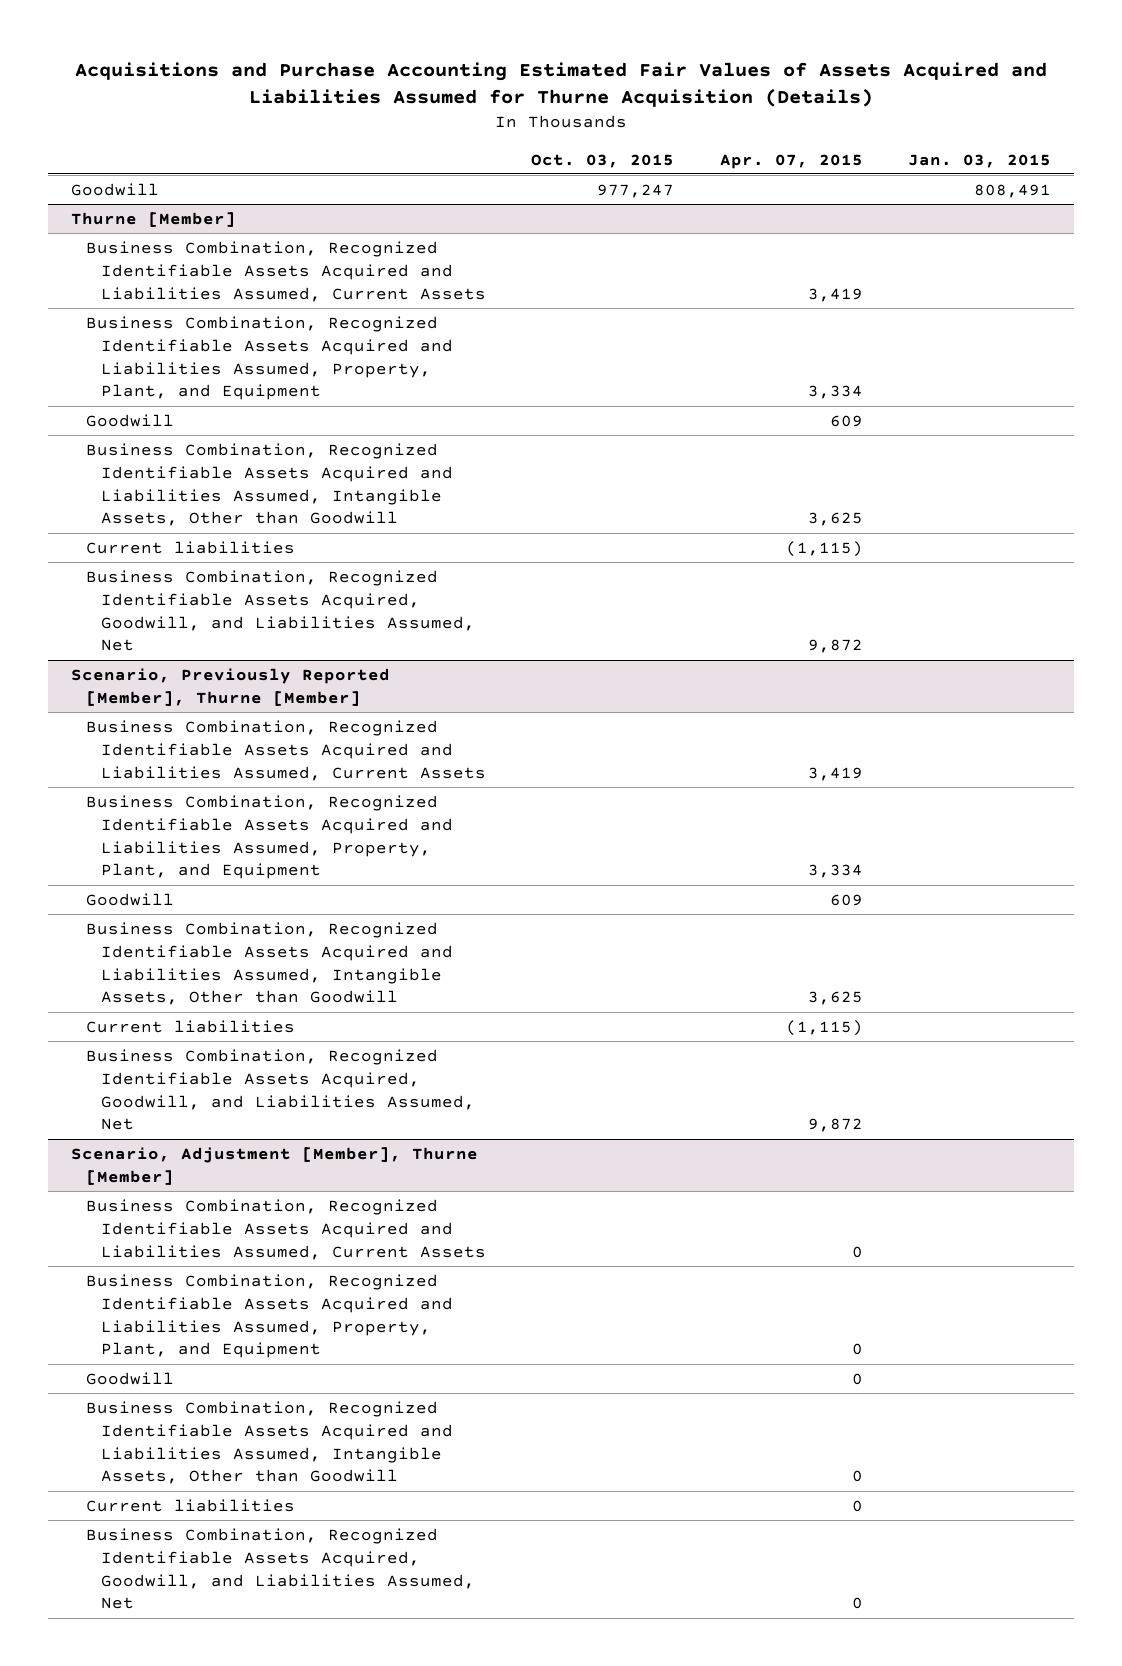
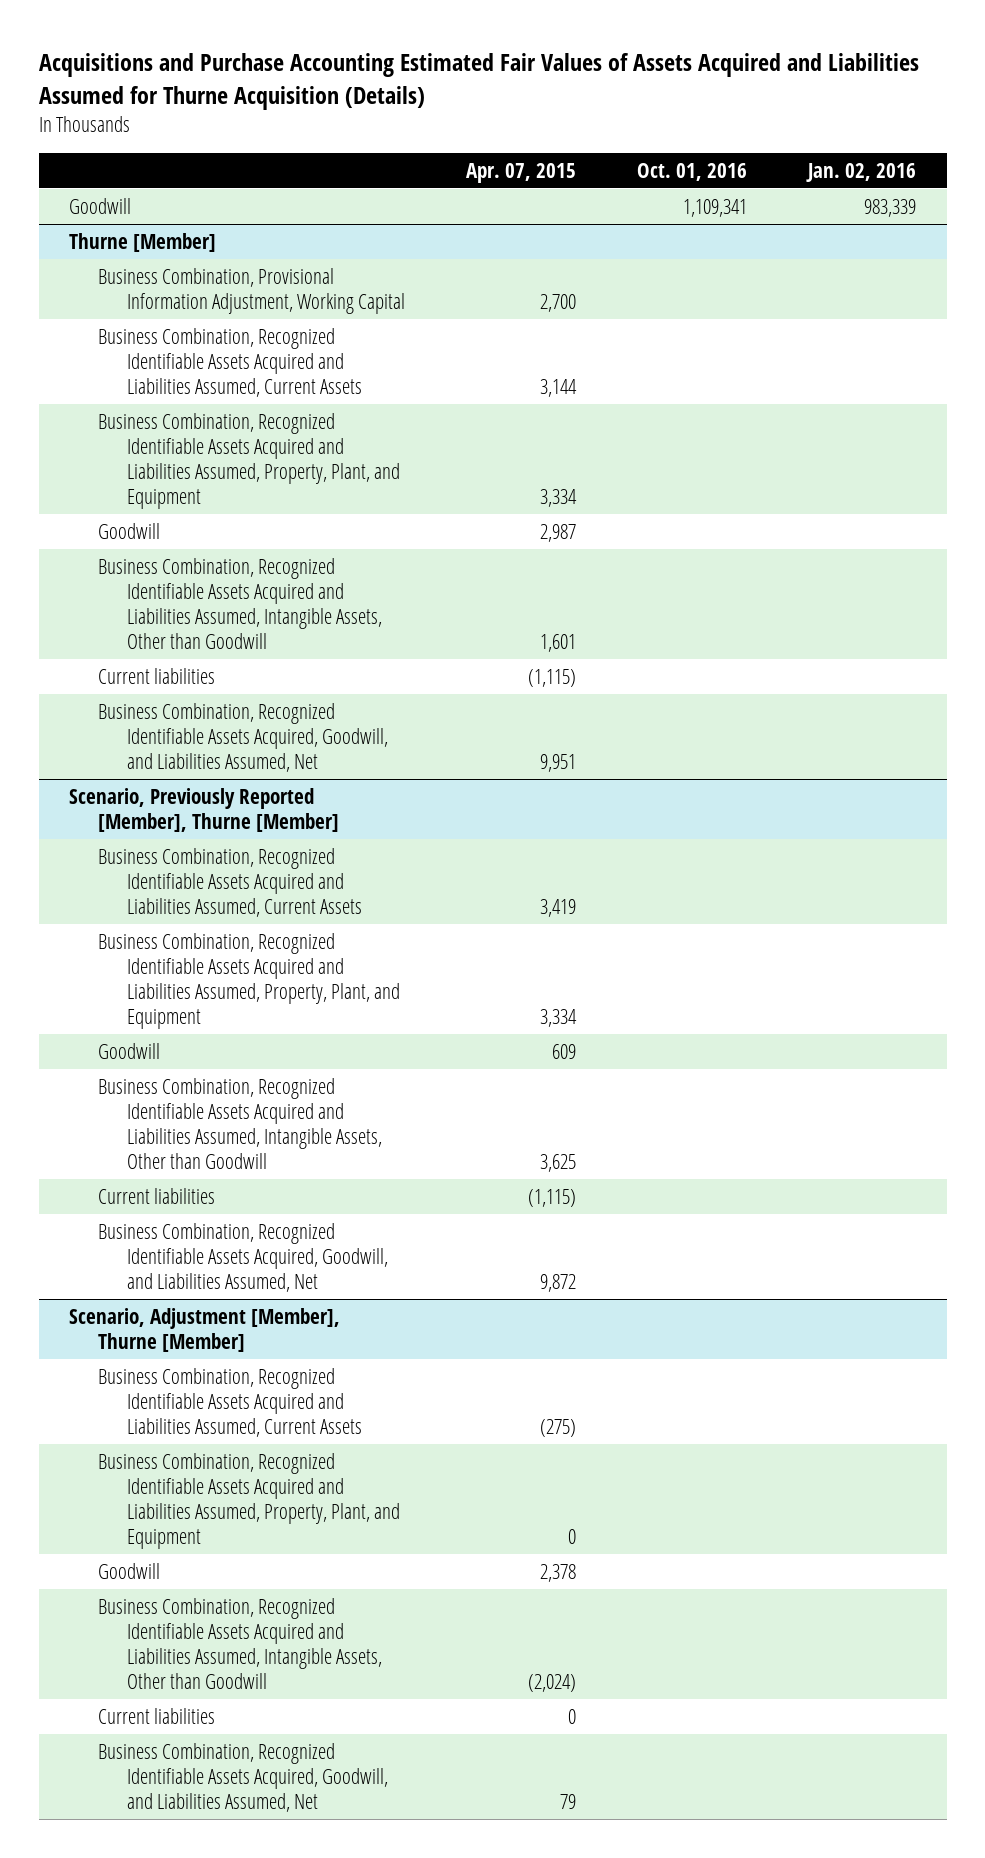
[531,153,675,168] Oct. 03, 2015 -> none
[908,153,1052,168] Jan. 03, 2015 -> none
none -> [636,162,747,181] Oct. 01, 2016
none -> [805,162,916,182] Jan. 02, 2016
none -> [97,267,405,314] Business Combination, Provisional Information Adjustment, Working Capital
[807,287,863,302] 3,419 -> [539,379,577,398] 3,144
[829,414,863,427] 609 -> [539,523,576,542] 2,987
[807,512,863,527] 3,625 -> [539,634,576,653] 1,601
[807,639,863,654] 9,872 -> [539,754,576,773] 9,951
[851,1245,863,1258] 0 -> [539,1419,576,1438] (275)
[851,1372,863,1385] 0 -> [539,1563,576,1582] 2,378
[851,1470,863,1483] 0 -> [527,1674,576,1693] (2,024)
[851,1597,863,1610] 0 -> [559,1794,576,1810] 79

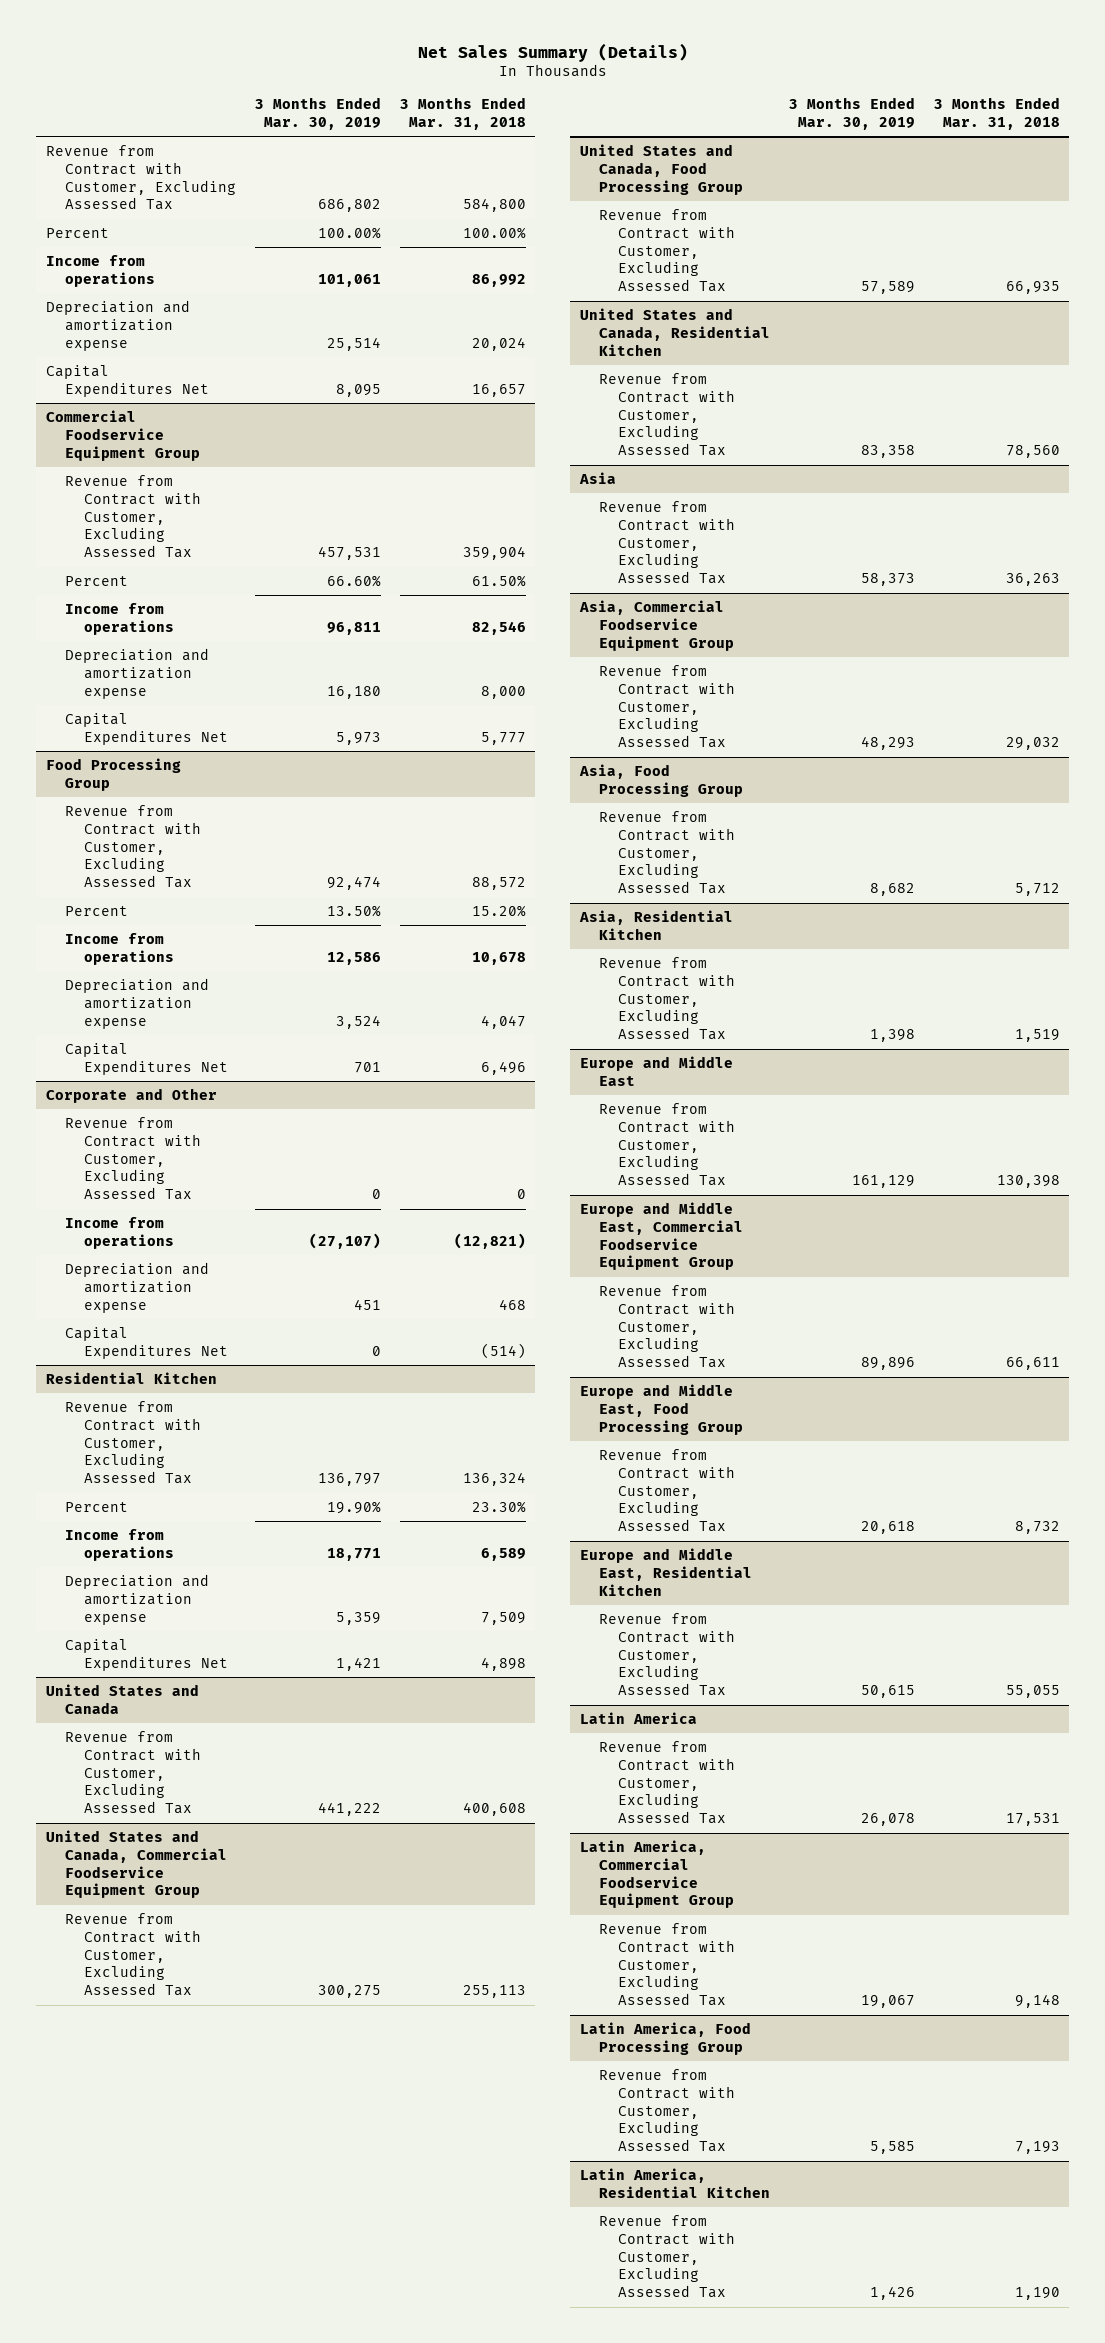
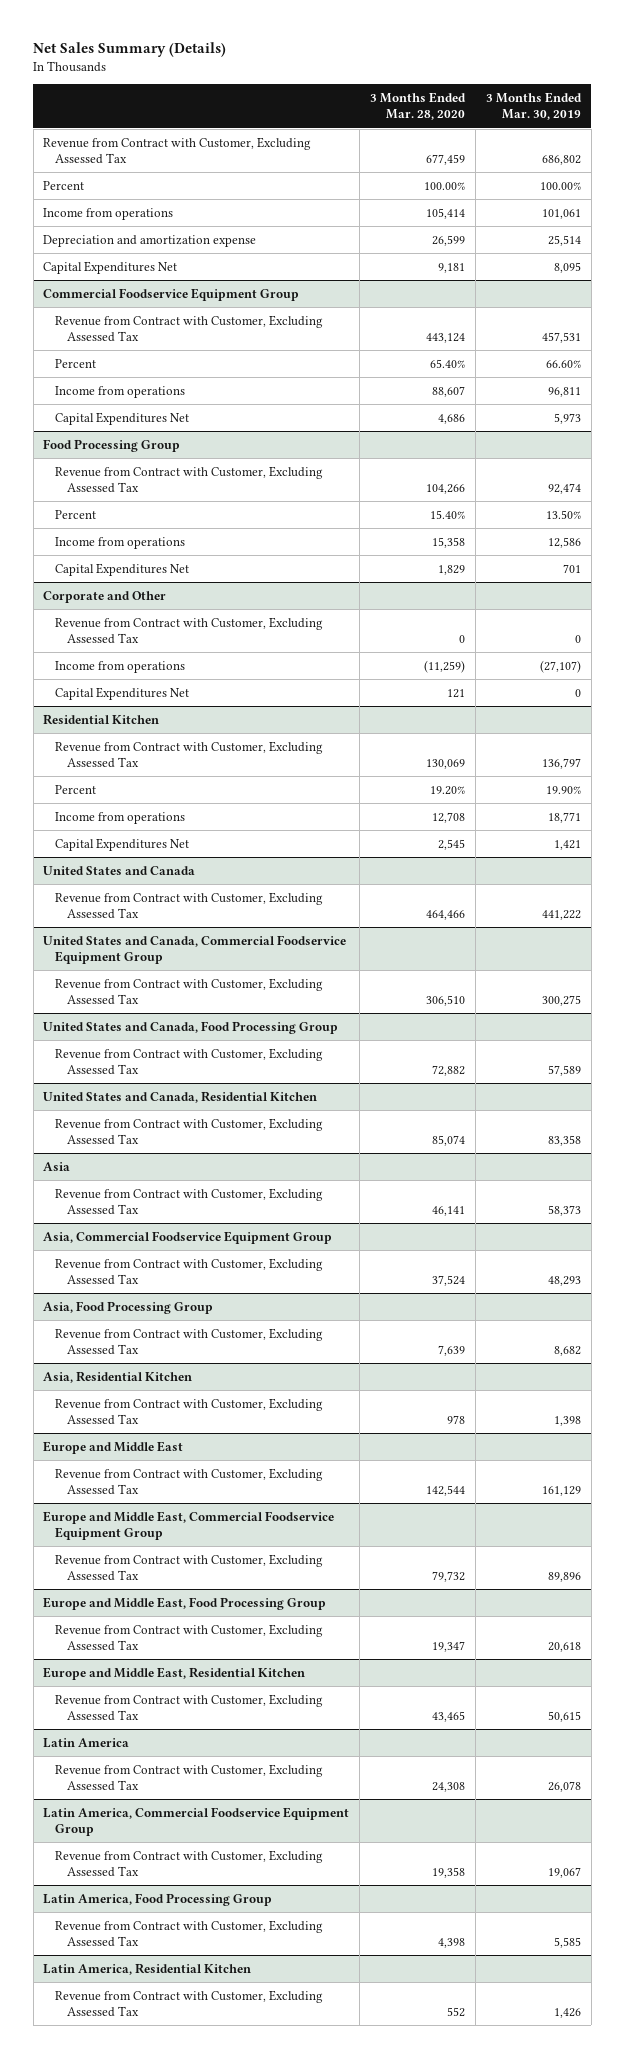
[399,97,526,130] 3 Months Ended Mar. 31, 2018 -> none
none -> [370,91,467,121] 3 Months Ended Mar. 28, 2020
[64,648,209,699] Depreciation and amortization expense -> none
[64,978,209,1029] Depreciation and amortization expense -> none
[64,1262,209,1313] Depreciation and amortization expense -> none
[64,1574,209,1625] Depreciation and amortization expense -> none

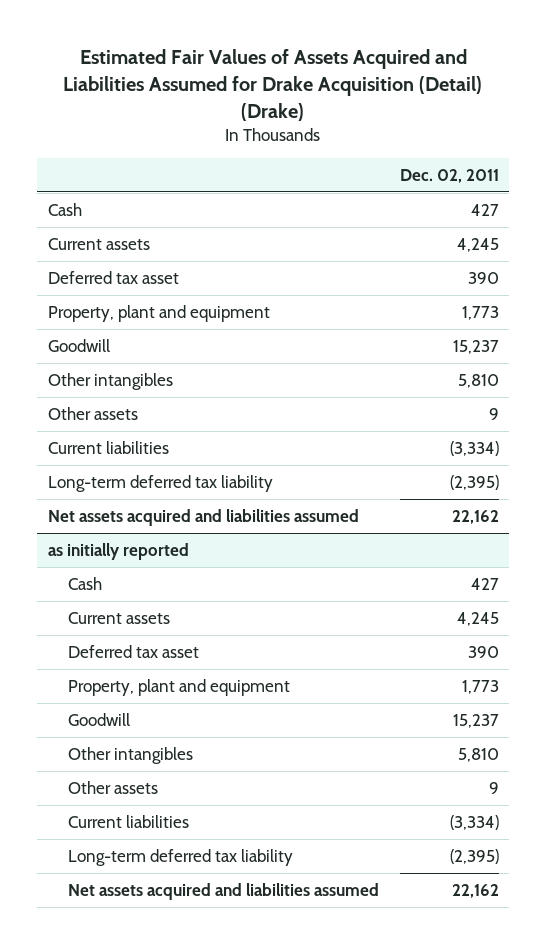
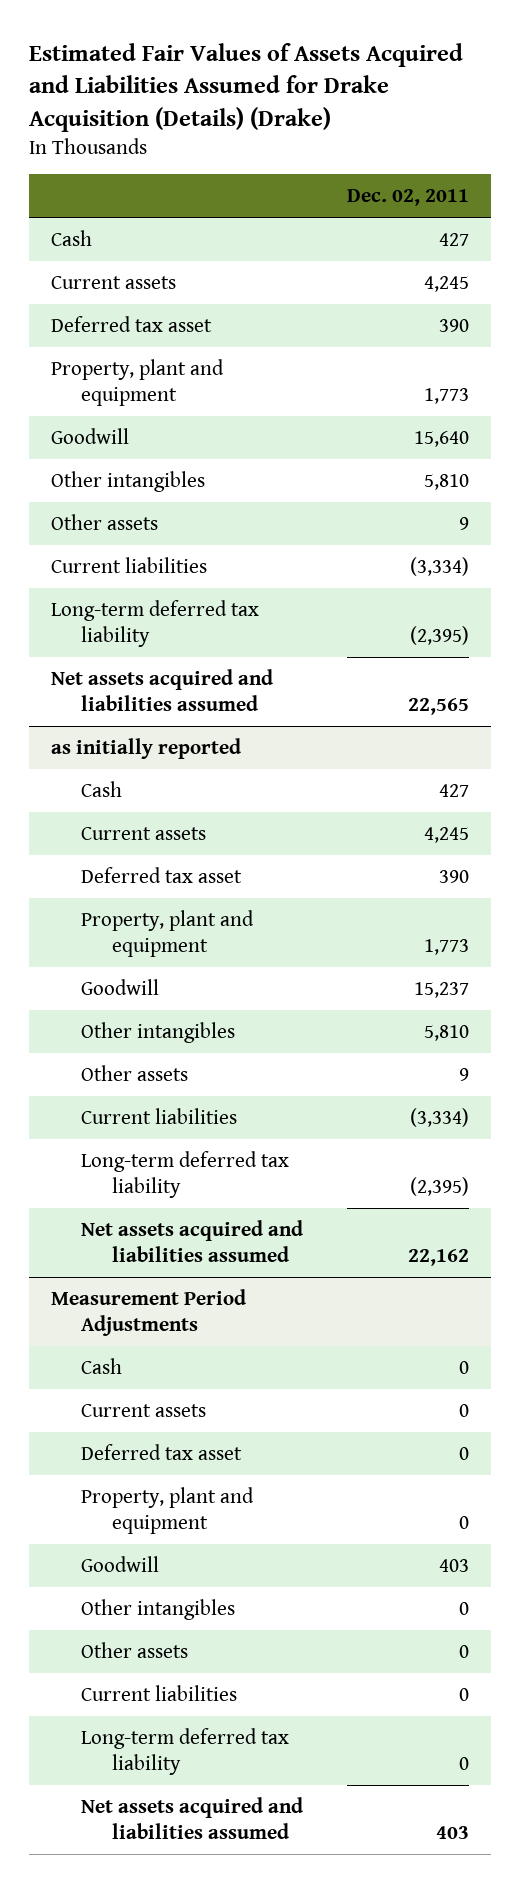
[63,49,483,121] Estimated Fair Values of Assets Acquired and Liabilities Assumed for Drake Acquisition (Detail) (Drake) -> [29,43,464,132] Estimated Fair Values of Assets Acquired and Liabilities Assumed for Drake Acquisition (Details) (Drake)
[452,339,499,354] 15,237 -> [414,430,470,447] 15,640
[451,509,499,524] 22,162 -> [408,698,470,716] 22,565
none -> [51,1288,247,1337] Measurement Period Adjustments
none -> [81,1357,123,1374] Cash
none -> [81,1403,207,1417] Current assets
none -> [81,1443,243,1460] Deferred tax asset
none -> [81,1486,255,1535] Property, plant and equipment
none -> [81,1555,160,1572] Goodwill
none -> [81,1598,236,1620] Other intangibles
none -> [81,1641,189,1658] Other assets
none -> [81,1684,238,1701] Current liabilities
none -> [81,1727,290,1776] Long-term deferred tax liability
none -> [81,1796,304,1840] Net assets acquired and liabilities assumed

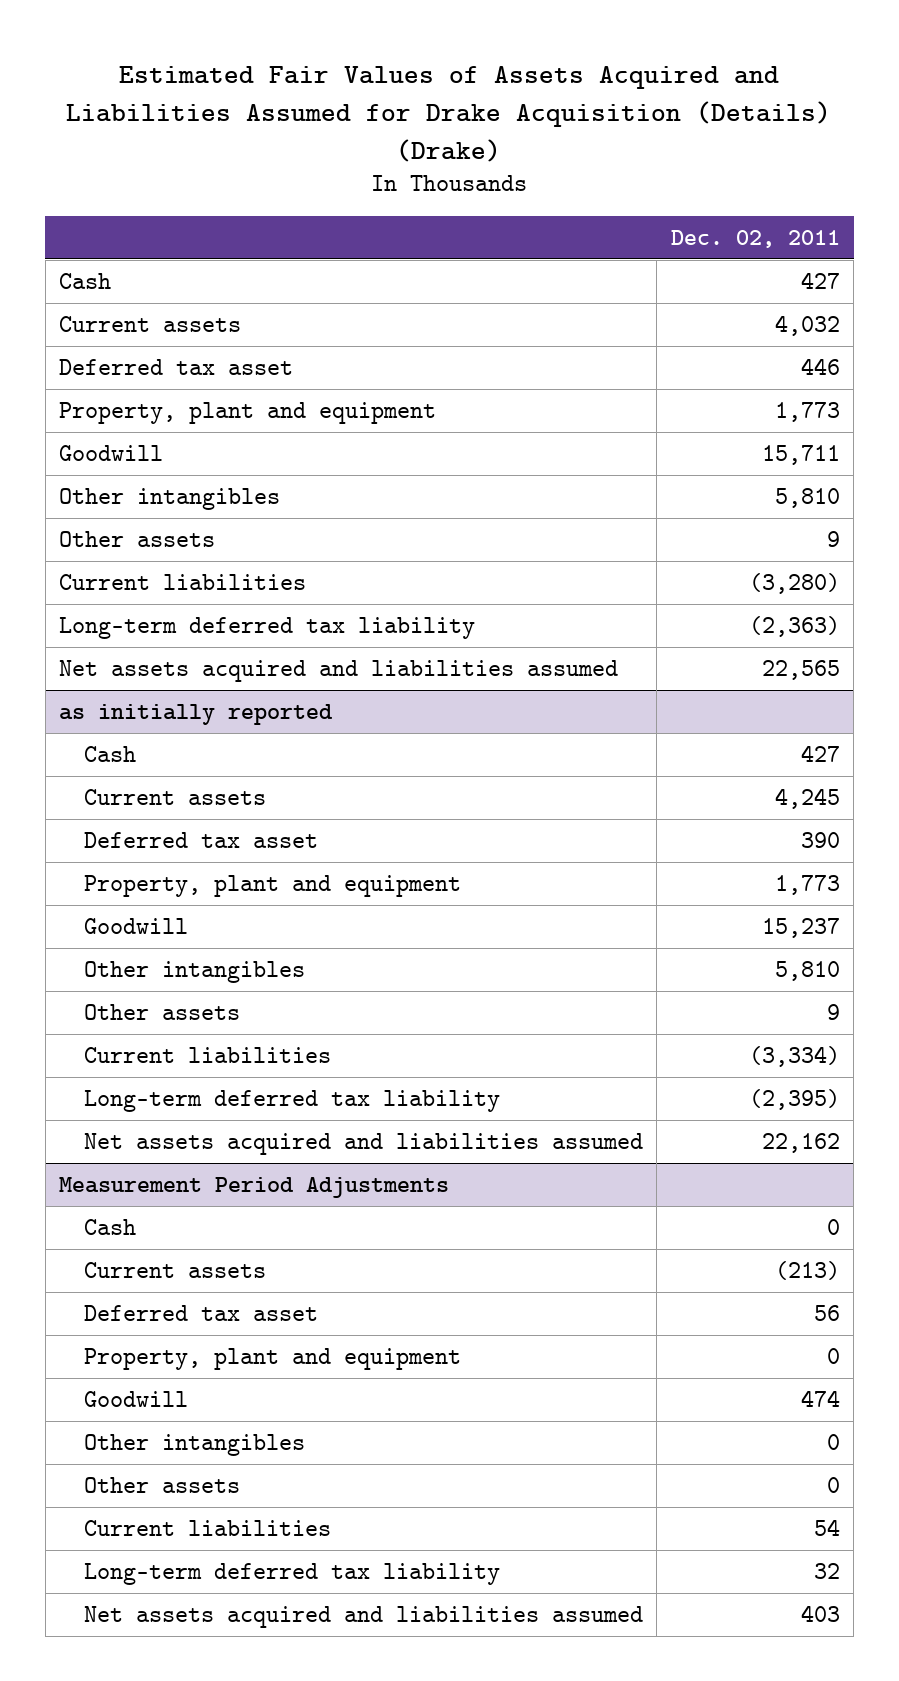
[424,275,470,292] 4,245 -> [774,314,840,336] 4,032
[439,318,470,332] 390 -> [800,357,840,375] 446
[414,430,470,447] 15,640 -> [761,444,840,465] 15,711
[410,556,470,576] (3,334) -> [748,572,840,594] (3,280)
[410,626,470,646] (2,395) -> [748,615,840,637] (2,363)
[459,1403,470,1417] 0 -> [774,1260,840,1280] (213)
[459,1446,470,1460] 0 -> [813,1304,840,1321] 56
[439,1558,470,1572] 403 -> [800,1389,840,1407] 474
[459,1687,470,1701] 0 -> [813,1518,840,1536] 54
[459,1757,470,1771] 0 -> [813,1562,840,1579] 32

